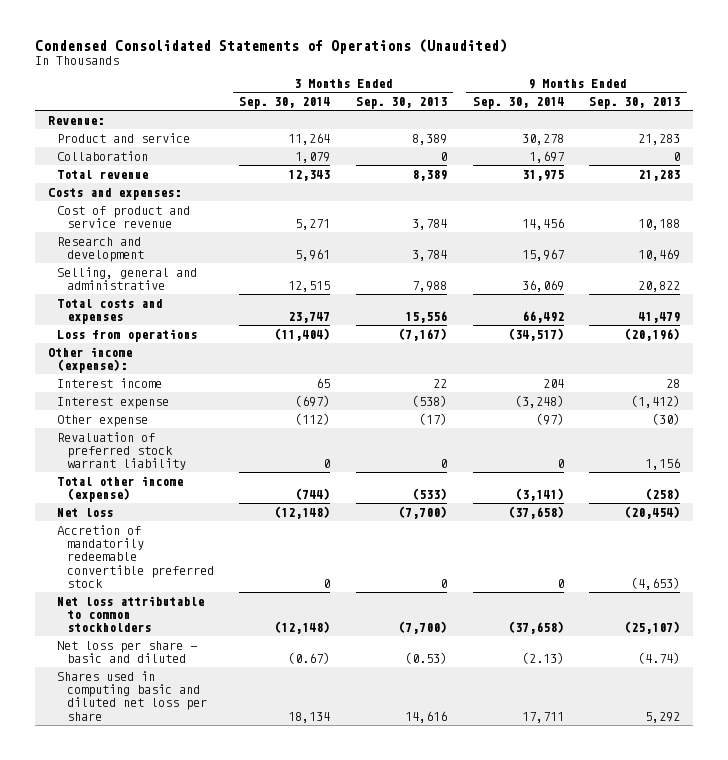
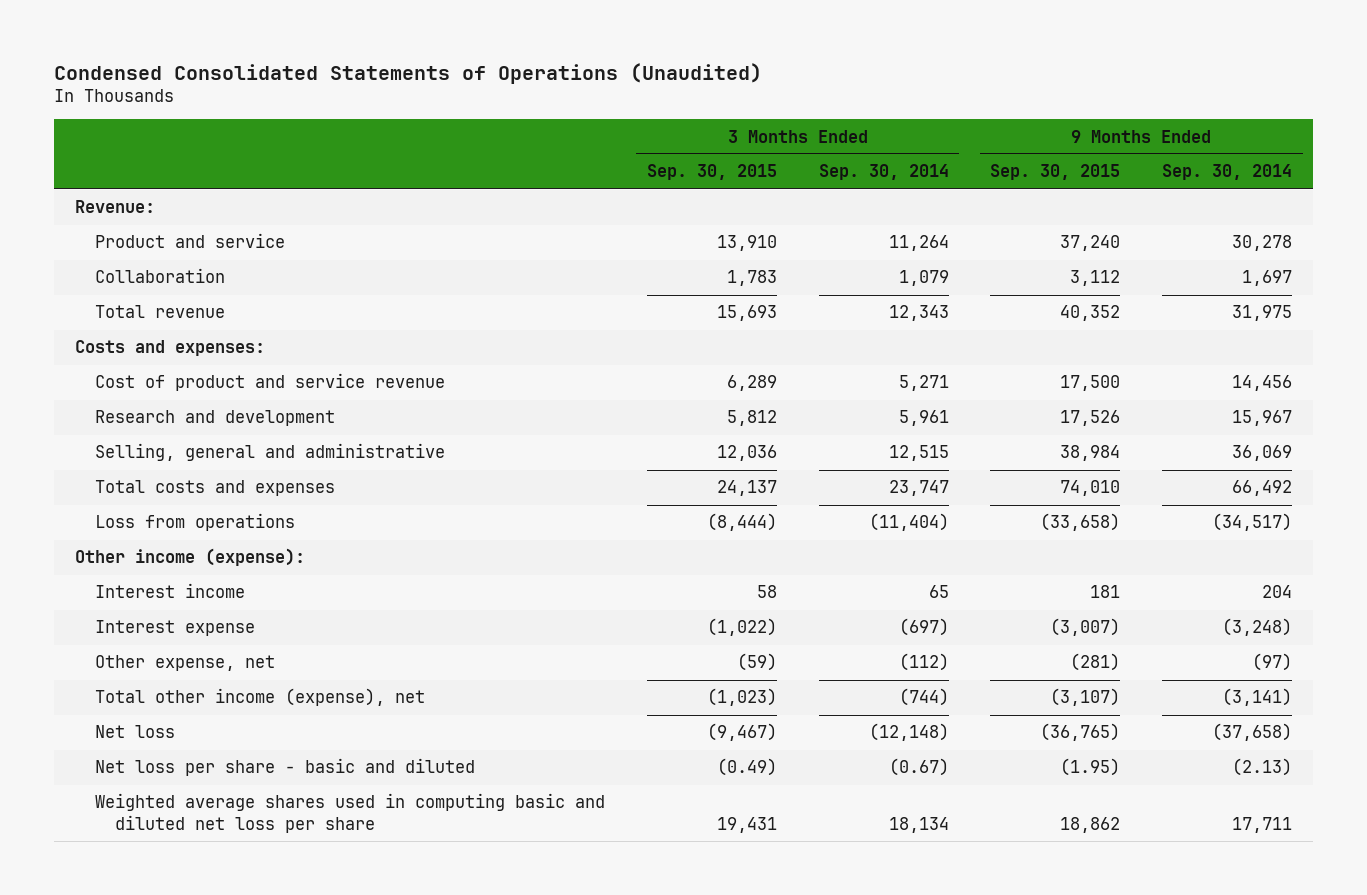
[356,97,448,110] Sep. 30, 2013 -> none
[589,97,681,110] Sep. 30, 2013 -> none
none -> [646,164,777,181] Sep. 30, 2015
none -> [990,164,1121,181] Sep. 30, 2015
[57,431,186,471] Revaluation of preferred stock warrant liability -> none
[57,414,149,427] Other expense -> [94,655,275,672] Other expense, net
[57,475,184,502] Total other income (expense) -> [94,688,425,707] Total other income (expense), net
[57,524,214,588] Accretion of mandatorily redeemable convertible preferred stock -> none
[57,595,205,633] Net loss attributable to common stockholders -> none
[57,670,207,721] Shares used in computing basic and diluted net loss per share -> [94,793,605,834] Weighted average shares used in computing basic and diluted net loss per share

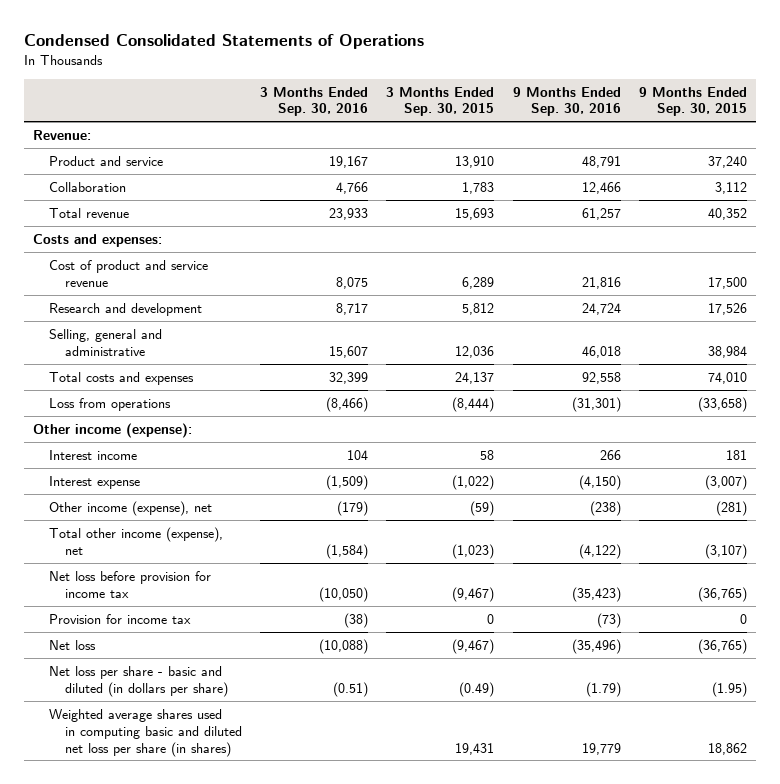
[53,62,762,84] Condensed Consolidated Statements of Operations (Unaudited) -> [23,33,424,49] Condensed Consolidated Statements of Operations
[818,164,949,181] Sep. 30, 2014 -> none
[1162,164,1293,181] Sep. 30, 2014 -> none
none -> [259,86,368,117] 3 Months Ended Sep. 30, 2016
none -> [512,86,621,117] 9 Months Ended Sep. 30, 2016
[94,655,275,672] Other expense, net -> [48,500,212,516] Other income (expense), net
none -> [48,570,211,598] Net loss before provision for income tax
none -> [48,613,191,624] Provision for income tax
[94,758,475,777] Net loss per share - basic and diluted -> [48,665,228,697] Net loss per share - basic and diluted (in dollars per share)
[94,793,605,834] Weighted average shares used in computing basic and diluted net loss per share -> [48,708,242,757] Weighted average shares used in computing basic and diluted net loss per share (in shares)

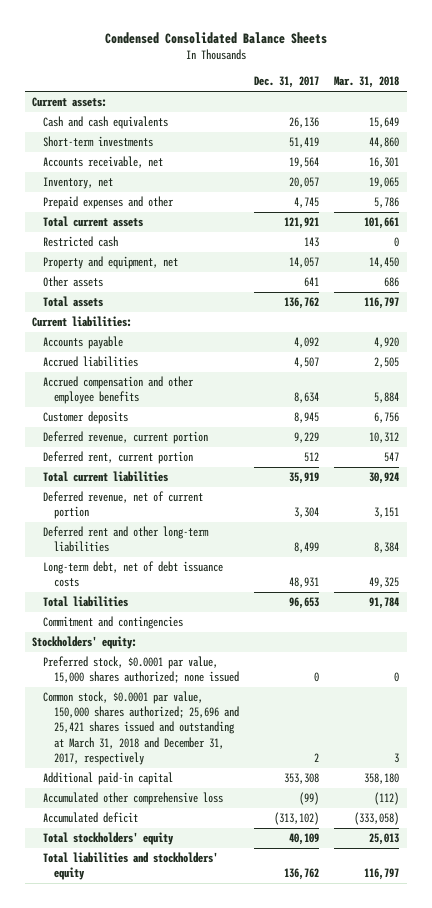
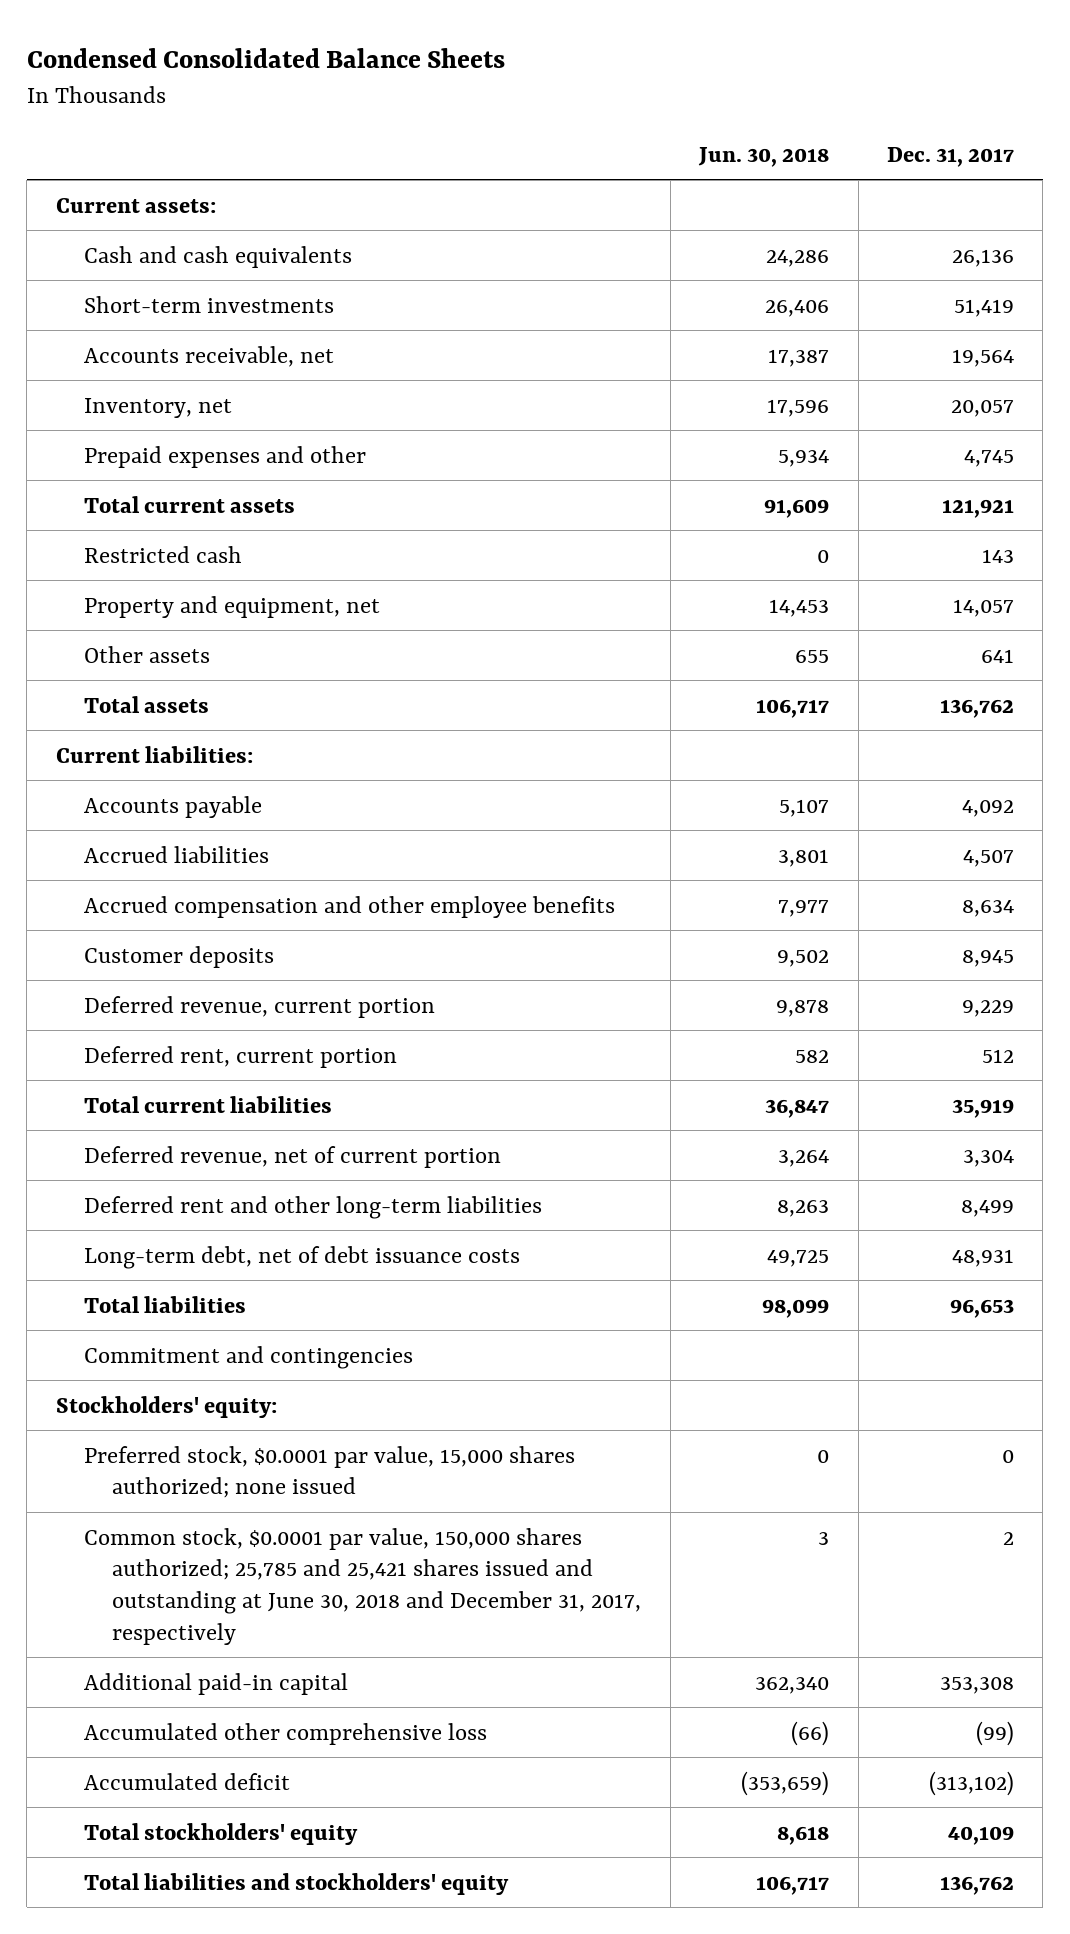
[334,76,400,89] Mar. 31, 2018 -> none
none -> [698,146,830,167] Jun. 30, 2018
[43,691,240,765] Common stock, $0.0001 par value, 150,000 shares authorized; 25,696 and 25,421 shares issued and outstanding at March 31, 2018 and December 31, 2017, respectively -> [84,1527,642,1645] Common stock, $0.0001 par value, 150,000 shares authorized; 25,785 and 25,421 shares issued and outstanding at June 30, 2018 and December 31, 2017, respectively

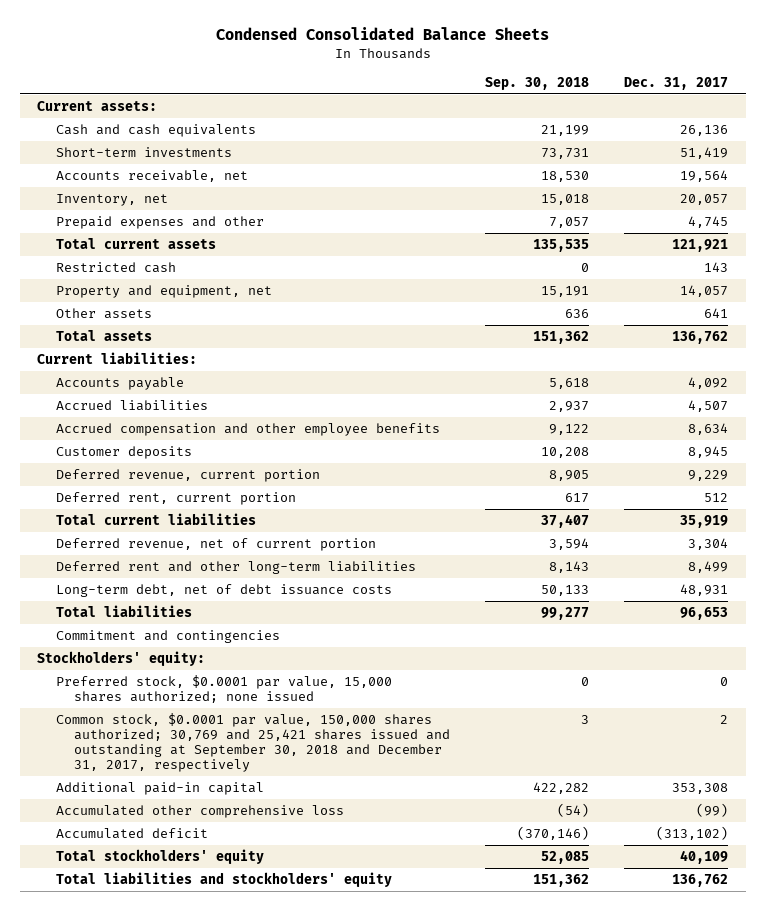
[698,146,830,167] Jun. 30, 2018 -> none
none -> [485,77,590,91] Sep. 30, 2018
[84,1527,642,1645] Common stock, $0.0001 par value, 150,000 shares authorized; 25,785 and 25,421 shares issued and outstanding at June 30, 2018 and December 31, 2017, respectively -> [55,712,450,773] Common stock, $0.0001 par value, 150,000 shares authorized; 30,769 and 25,421 shares issued and outstanding at September 30, 2018 and December 31, 2017, respectively

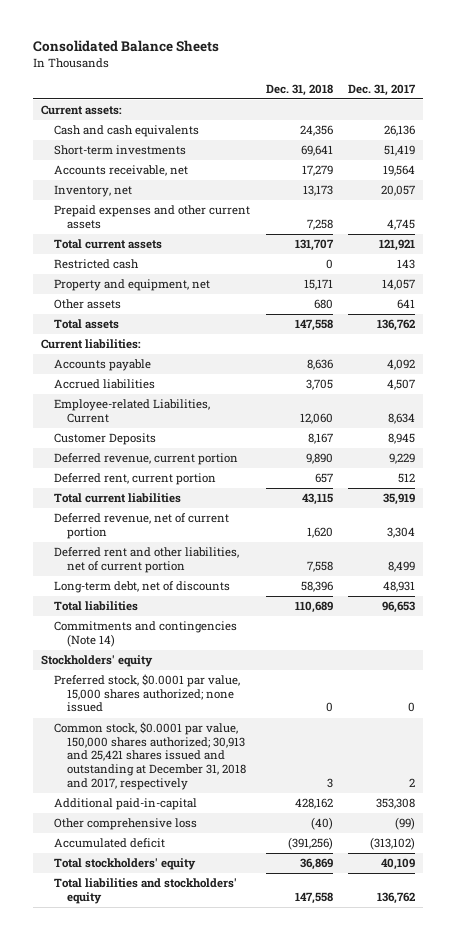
[215,27,549,41] Condensed Consolidated Balance Sheets -> [33,40,220,53] Consolidated Balance Sheets
[485,77,590,91] Sep. 30, 2018 -> none
none -> [265,83,333,96] Dec. 31, 2018
[55,215,264,229] Prepaid expenses and other -> [54,205,251,229] Prepaid expenses and other current assets
[55,422,440,436] Accrued compensation and other employee benefits -> [54,399,211,423] Employee-related Liabilities, Current
[55,445,192,459] Customer deposits -> [54,433,157,446] Customer Deposits
[55,560,416,574] Deferred rent and other long-term liabilities -> [54,547,240,573] Deferred rent and other liabilities, net of current portion
[55,583,392,597] Long-term debt, net of debt issuance costs -> [54,581,231,594] Long-term debt, net of discounts
[55,629,280,643] Commitment and contingencies -> [54,621,238,647] Commitments and contingencies (Note 14)
[37,650,206,666] Stockholders' equity: -> [40,655,153,668] Stockholders' equity
[55,712,450,773] Common stock, $0.0001 par value, 150,000 shares authorized; 30,769 and 25,421 shares issued and outstanding at September 30, 2018 and December 31, 2017, respectively -> [54,722,247,790] Common stock, $0.0001 par value, 150,000 shares authorized; 30,913 and 25,421 shares issued and outstanding at December 31, 2018 and 2017, respectively
[55,781,264,795] Additional paid-in capital -> [54,798,198,811] Additional paid-in-capital
[55,804,344,818] Accumulated other comprehensive loss -> [54,818,198,831] Other comprehensive loss

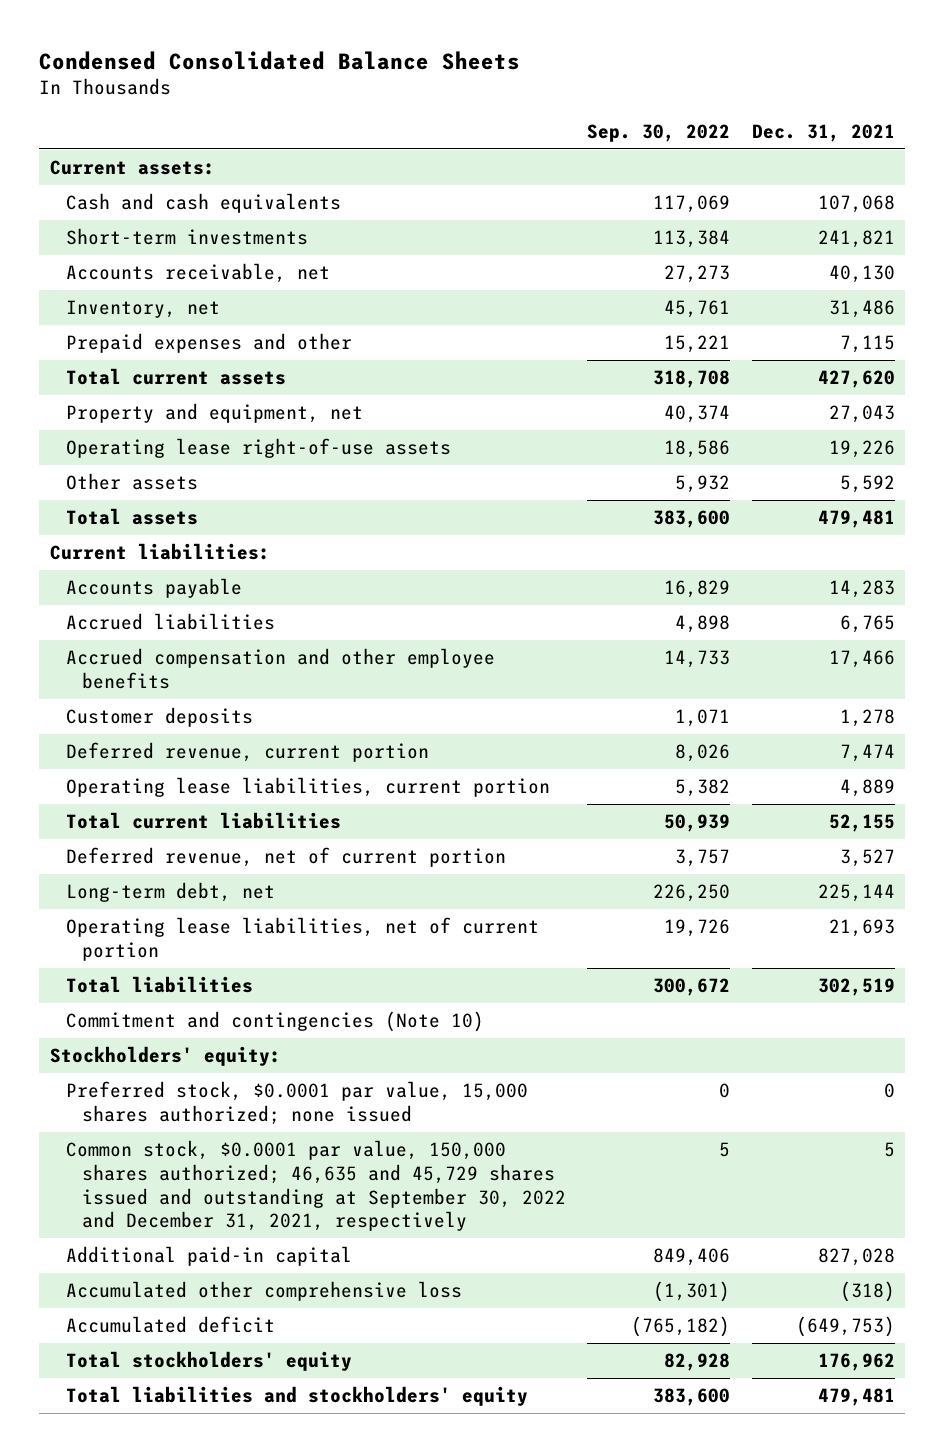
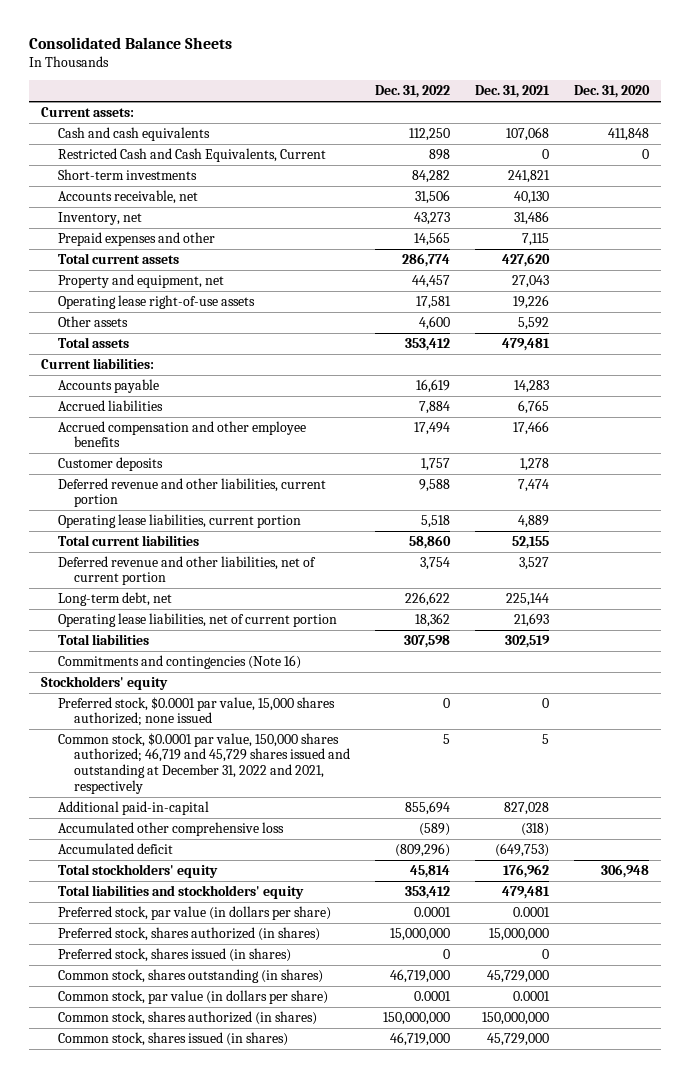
[39,50,521,70] Condensed Consolidated Balance Sheets -> [28,37,232,50] Consolidated Balance Sheets
[587,123,731,142] Sep. 30, 2022 -> none
none -> [375,85,451,99] Dec. 31, 2022
none -> [573,85,650,99] Dec. 31, 2020
none -> [57,147,326,162] Restricted Cash and Cash Equivalents, Current
[65,742,429,763] Deferred revenue, current portion -> [57,477,326,508] Deferred revenue and other liabilities, current portion
[65,847,506,868] Deferred revenue, net of current portion -> [57,555,316,586] Deferred revenue and other liabilities, net of current portion
[65,1011,484,1033] Commitment and contingencies (Note 10) -> [57,654,301,669] Commitments and contingencies (Note 16)
[49,1046,281,1067] Stockholders' equity: -> [41,675,169,690] Stockholders' equity
[65,1140,566,1232] Common stock, $0.0001 par value, 150,000 shares authorized; 46,635 and 45,729 shares issued and outstanding at September 30, 2022 and December 31, 2021, respectively -> [57,732,351,794] Common stock, $0.0001 par value, 150,000 shares authorized; 46,719 and 45,729 shares issued and outstanding at December 31, 2022 and 2021, respectively
[65,1246,352,1267] Additional paid-in capital -> [57,800,209,815] Additional paid-in-capital
none -> [57,905,331,920] Preferred stock, par value (in dollars per share)
none -> [57,926,320,941] Preferred stock, shares authorized (in shares)
none -> [57,947,291,962] Preferred stock, shares issued (in shares)
none -> [57,968,323,983] Common stock, shares outstanding (in shares)
none -> [57,989,328,1004] Common stock, par value (in dollars per share)
none -> [57,1010,317,1025] Common stock, shares authorized (in shares)
none -> [57,1031,288,1046] Common stock, shares issued (in shares)

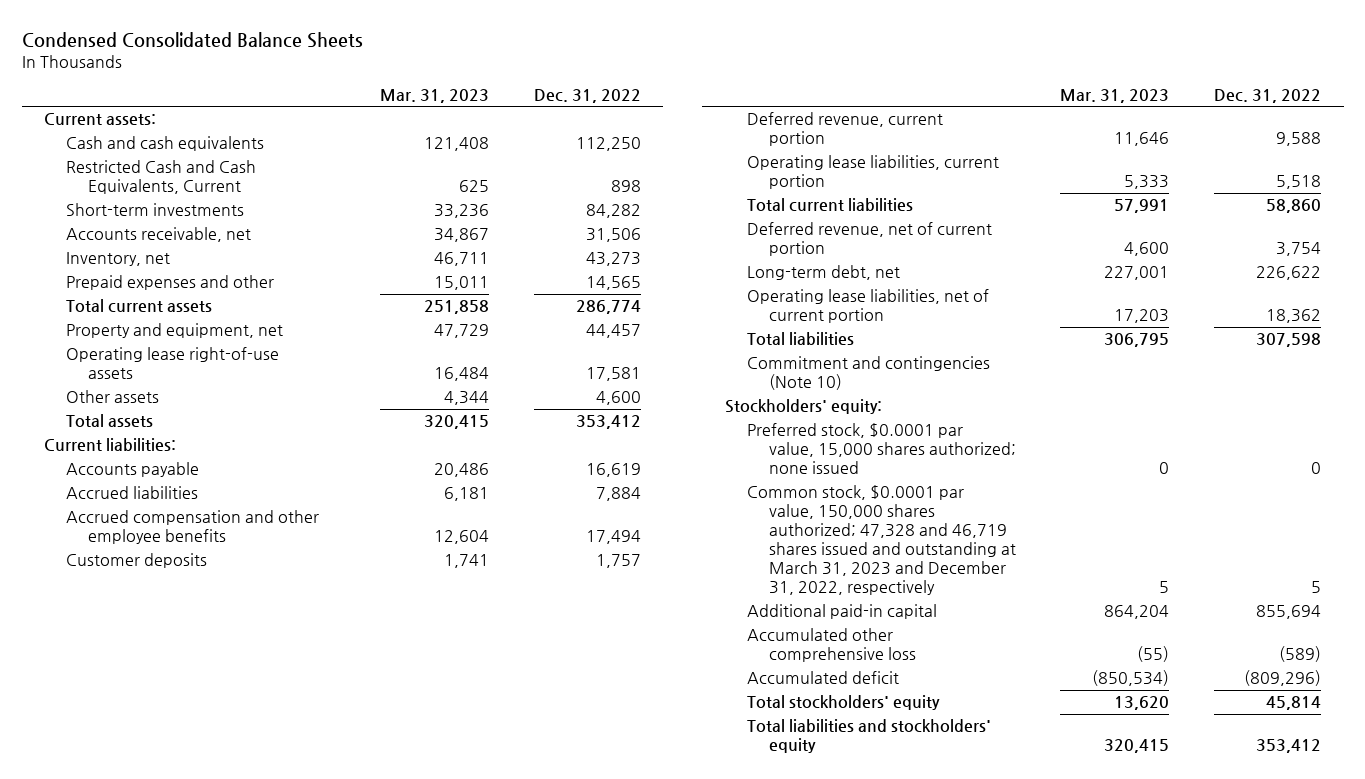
[28,37,232,50] Consolidated Balance Sheets -> [21,31,363,48] Condensed Consolidated Balance Sheets
[474,85,550,99] Dec. 31, 2021 -> none
[573,85,650,99] Dec. 31, 2020 -> none
none -> [379,88,489,103] Mar. 31, 2023
[57,477,326,508] Deferred revenue and other liabilities, current portion -> [746,112,943,147] Deferred revenue, current portion
[57,555,316,586] Deferred revenue and other liabilities, net of current portion -> [746,222,992,257] Deferred revenue, net of current portion
[57,654,301,669] Commitments and contingencies (Note 16) -> [746,356,990,391] Commitment and contingencies (Note 10)
[41,675,169,690] Stockholders' equity -> [724,399,882,415] Stockholders' equity:
[57,732,351,794] Common stock, $0.0001 par value, 150,000 shares authorized; 46,719 and 45,729 shares issued and outstanding at December 31, 2022 and 2021, respectively -> [746,485,1016,596] Common stock, $0.0001 par value, 150,000 shares authorized; 47,328 and 46,719 shares issued and outstanding at March 31, 2023 and December 31, 2022, respectively
[57,800,209,815] Additional paid-in-capital -> [746,604,937,620] Additional paid-in capital
[57,905,331,920] Preferred stock, par value (in dollars per share) -> none
[57,926,320,941] Preferred stock, shares authorized (in shares) -> none
[57,947,291,962] Preferred stock, shares issued (in shares) -> none
[57,968,323,983] Common stock, shares outstanding (in shares) -> none
[57,989,328,1004] Common stock, par value (in dollars per share) -> none
[57,1010,317,1025] Common stock, shares authorized (in shares) -> none
[57,1031,288,1046] Common stock, shares issued (in shares) -> none

